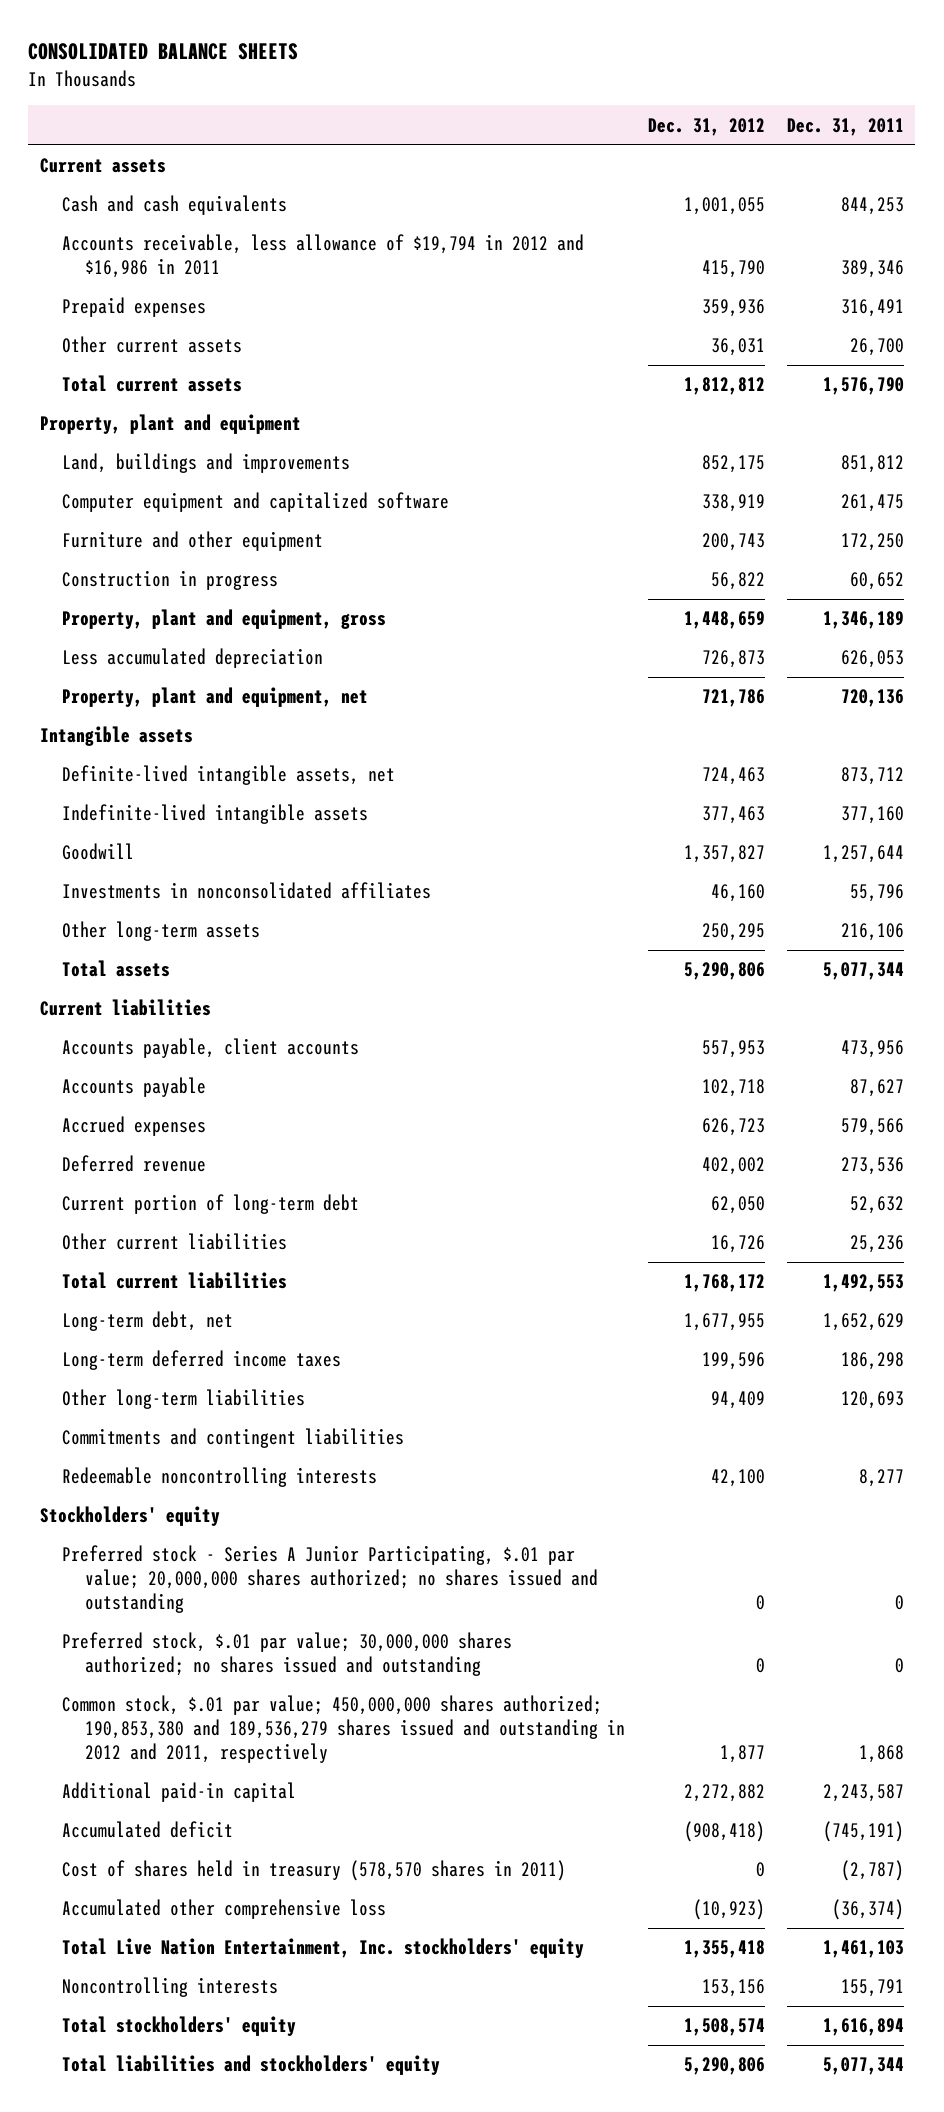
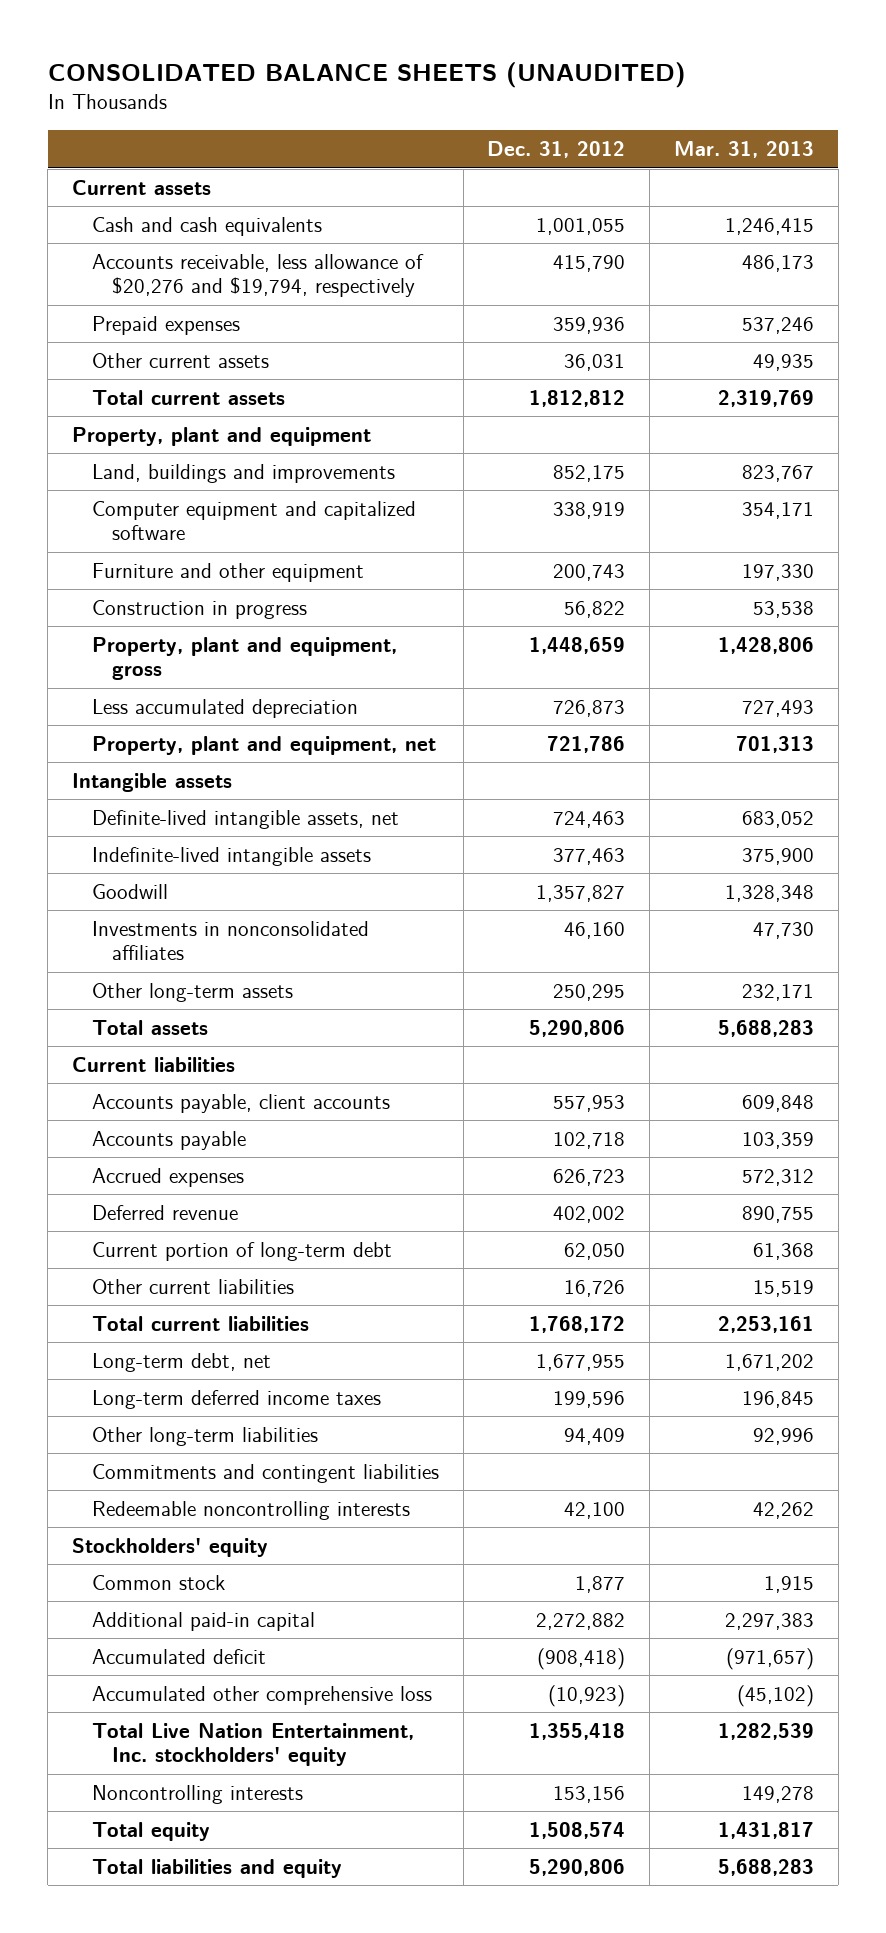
[28,43,299,61] CONSOLIDATED BALANCE SHEETS -> [47,61,686,88] CONSOLIDATED BALANCE SHEETS (UNAUDITED)
[787,117,905,136] Dec. 31, 2011 -> none
none -> [673,141,814,159] Mar. 31, 2013
[62,234,585,279] Accounts receivable, less allowance of $19,794 in 2012 and $16,986 in 2011 -> [91,254,424,298] Accounts receivable, less allowance of $20,276 and $19,794, respectively
[62,1545,599,1614] Preferred stock - Series A Junior Participating, $.01 par value; 20,000,000 shares authorized; no shares issued and outstanding -> none
[62,1632,513,1677] Preferred stock, $.01 par value; 30,000,000 shares authorized; no shares issued and outstanding -> none
[62,1695,626,1764] Common stock, $.01 par value; 450,000,000 shares authorized; 190,853,380 and 189,536,279 shares issued and outstanding in 2012 and 2011, respectively -> [91,1575,225,1591] Common stock
[62,1860,567,1882] Cost of shares held in treasury (578,570 shares in 2011) -> none
[62,2016,297,2037] Total stockholders' equity -> [91,1822,210,1842] Total equity
[62,2055,441,2076] Total liabilities and stockholders' equity -> [91,1859,342,1879] Total liabilities and equity

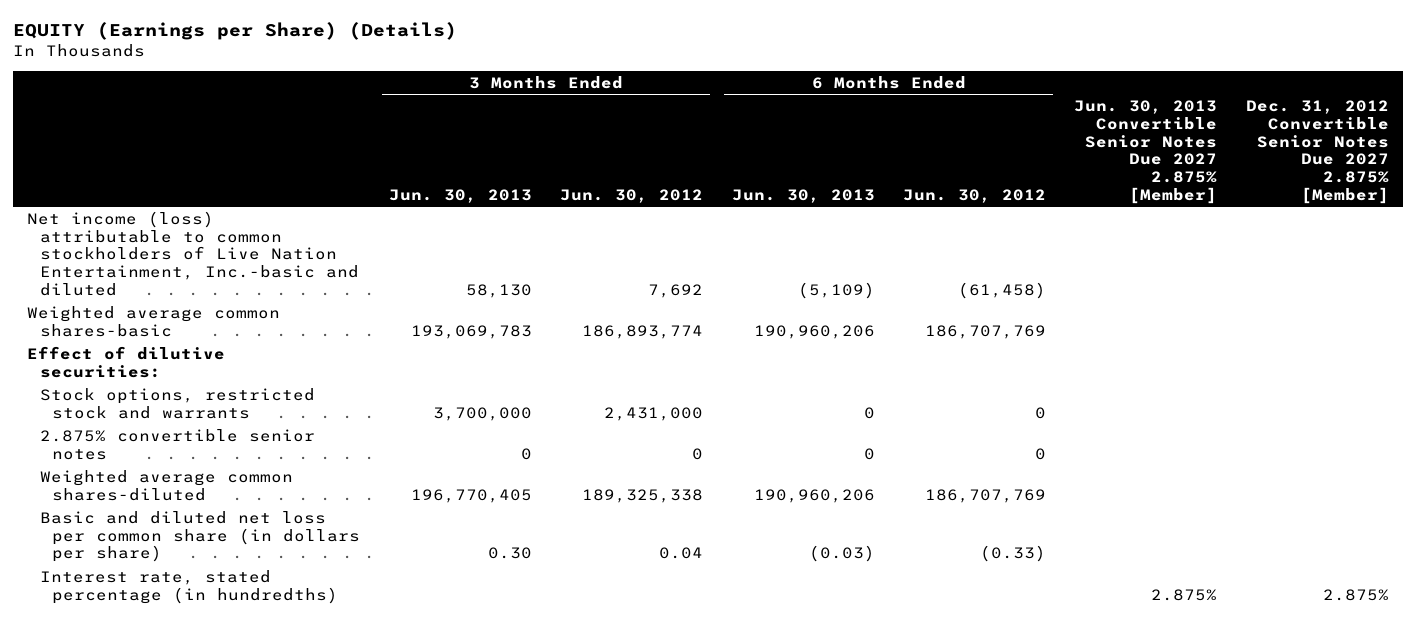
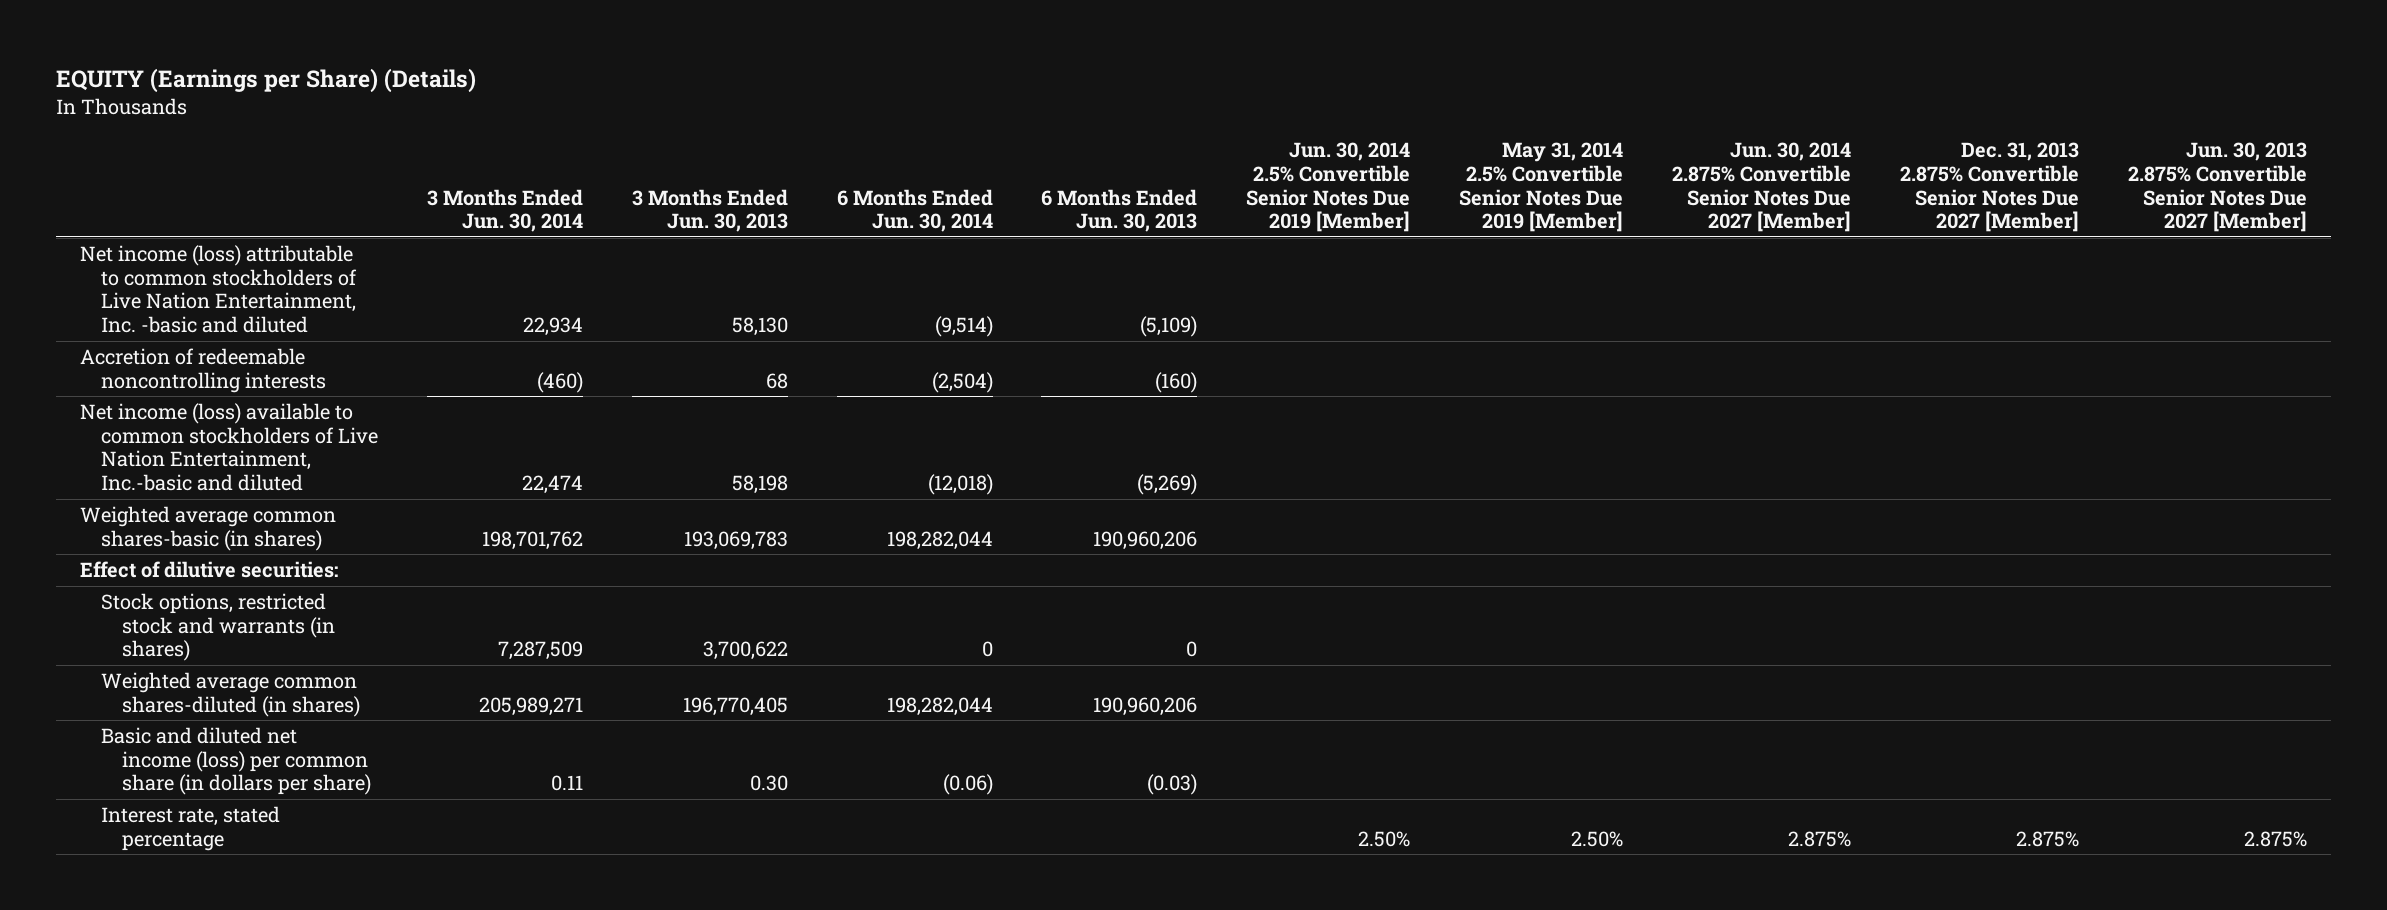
[560,188,704,203] Jun. 30, 2012 -> none
[902,188,1046,203] Jun. 30, 2012 -> none
[1074,100,1218,204] Jun. 30, 2013 Convertible Senior Notes Due 2027 2.875% [Member] -> none
[1245,100,1389,204] Dec. 31, 2012 Convertible Senior Notes Due 2027 2.875% [Member] -> none
none -> [426,188,583,233] 3 Months Ended Jun. 30, 2014
none -> [836,188,993,233] 6 Months Ended Jun. 30, 2014
none -> [1246,142,1411,233] Jun. 30, 2014 2.5% Convertible Senior Notes Due 2019 [Member]
none -> [1459,142,1624,233] May 31, 2014 2.5% Convertible Senior Notes Due 2019 [Member]
none -> [1672,142,1852,233] Jun. 30, 2014 2.875% Convertible Senior Notes Due 2027 [Member]
none -> [1900,142,2080,233] Dec. 31, 2013 2.875% Convertible Senior Notes Due 2027 [Member]
none -> [2127,142,2307,233] Jun. 30, 2013 2.875% Convertible Senior Notes Due 2027 [Member]
[26,210,359,296] Net income (loss) attributable to common stockholders of Live Nation Entertainment, Inc.-basic and diluted -> [79,245,357,334] Net income (loss) attributable to common stockholders of Live Nation Entertainment, Inc. -basic and diluted
none -> [79,348,326,393] Accretion of redeemable noncontrolling interests
none -> [79,403,378,492] Net income (loss) available to common stockholders of Live Nation Entertainment, Inc.-basic and diluted
[26,305,280,337] Weighted average common shares-basic -> [79,506,336,551] Weighted average common shares-basic (in shares)
[39,428,315,460] 2.875% convertible senior notes -> none
[39,387,315,419] Stock options, restricted stock and warrants -> [100,593,335,662] Stock options, restricted stock and warrants (in shares)
[432,406,532,421] 3,700,000 -> [702,641,788,661] 3,700,622
[39,469,293,501] Weighted average common shares-diluted -> [100,672,360,717] Weighted average common shares-diluted (in shares)
[39,510,361,563] Basic and diluted net loss per common share (in dollars per share) -> [100,727,371,796] Basic and diluted net income (loss) per common share (in dollars per share)
[39,569,339,604] Interest rate, stated percentage (in hundredths) -> [100,806,280,851] Interest rate, stated percentage

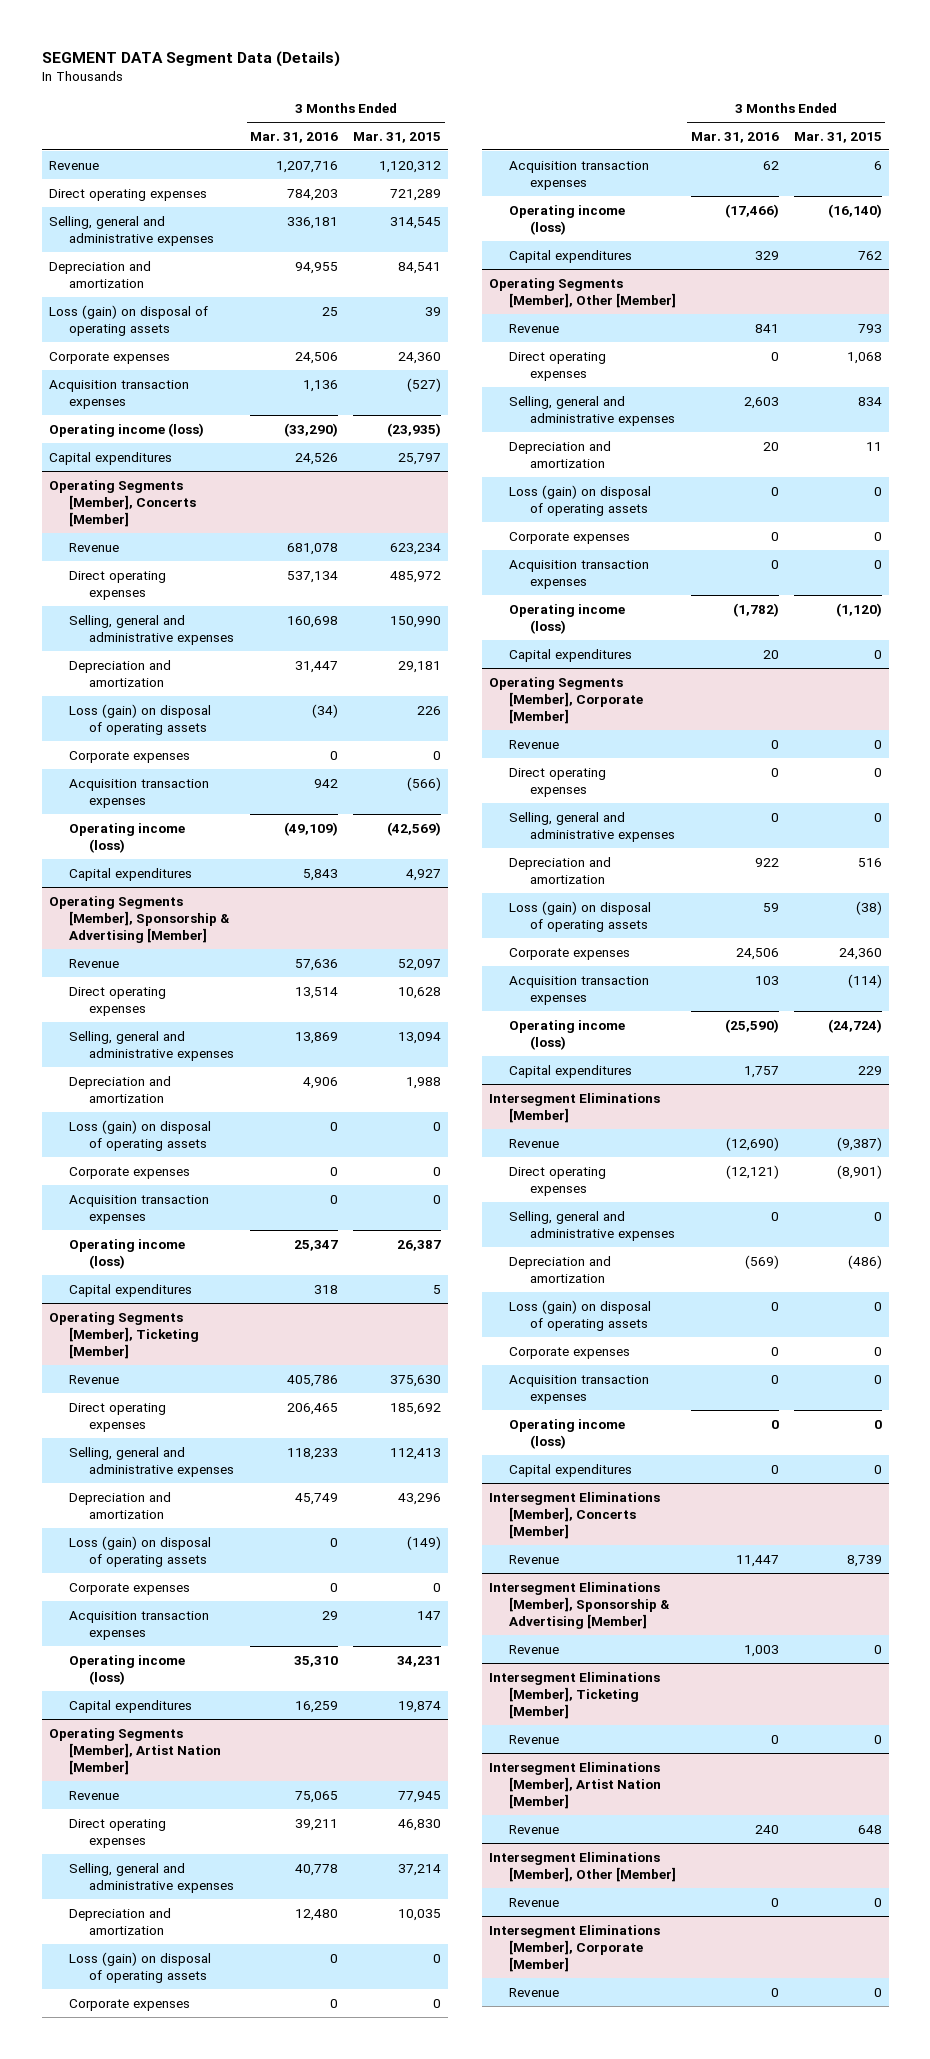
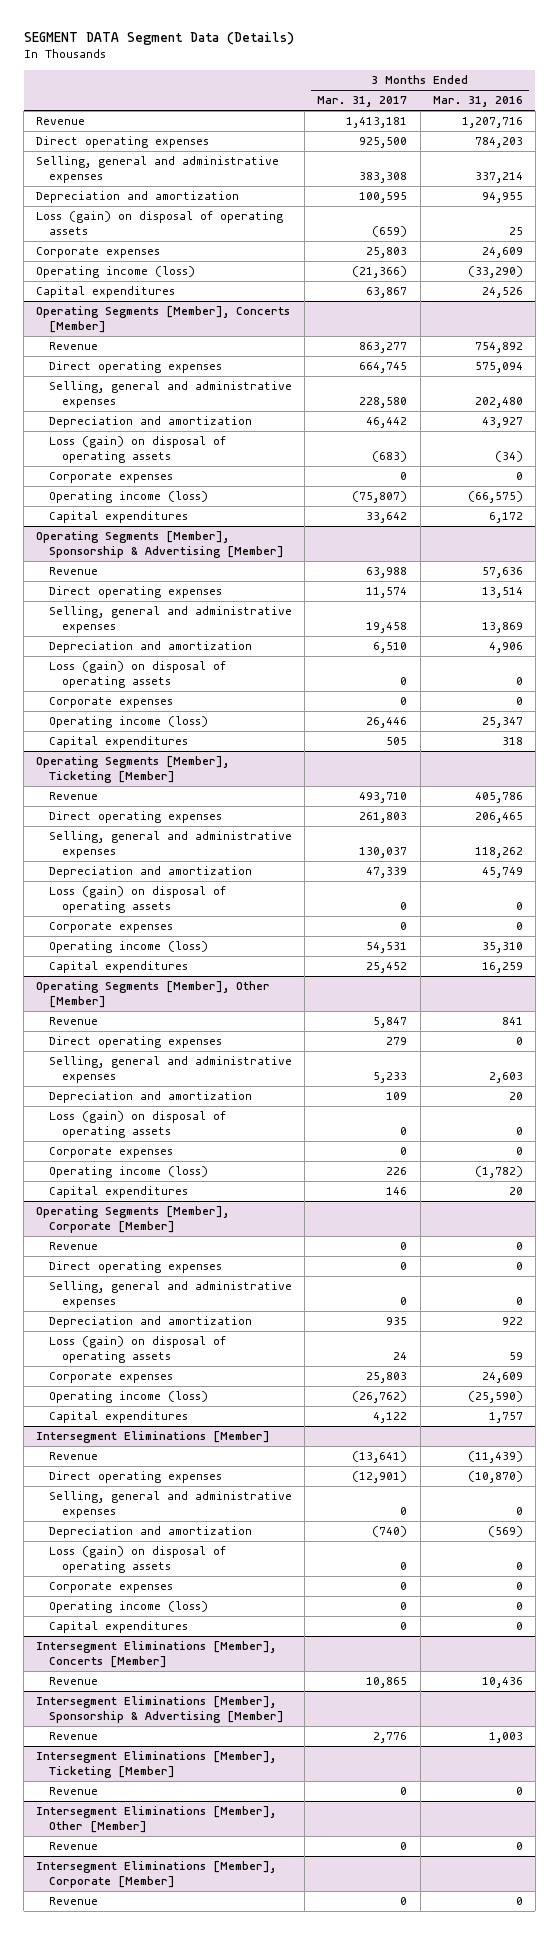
[353,131,442,143] Mar. 31, 2015 -> none
none -> [317,96,408,108] Mar. 31, 2017
[287,216,339,229] 336,181 -> [474,172,523,184] 337,214
[48,379,189,410] Acquisition transaction expenses -> none
[295,351,339,364] 24,506 -> [481,247,523,259] 24,609
[287,542,339,555] 681,078 -> [474,342,523,354] 754,892
[287,570,339,583] 537,134 -> [474,362,523,374] 575,094
[287,615,339,628] 160,698 -> [474,397,523,409] 202,480
[295,660,339,673] 31,447 -> [481,417,523,429] 43,927
[68,778,209,809] Acquisition transaction expenses -> none
[284,821,339,836] (49,109) -> [467,491,523,504] (66,575)
[303,868,339,881] 5,843 -> [488,512,523,524] 6,172
[68,1194,209,1225] Acquisition transaction expenses -> none
[287,1447,339,1460] 118,233 -> [474,847,523,859] 118,262
[68,1610,209,1641] Acquisition transaction expenses -> none
[48,1727,221,1776] Operating Segments [Member], Artist Nation [Member] -> none
[68,1790,119,1800] Revenue -> none
[68,1818,166,1849] Direct operating expenses -> none
[68,1862,234,1894] Selling, general and administrative expenses -> none
[68,1907,171,1936] Depreciation and amortization -> none
[68,1951,211,1984] Loss (gain) on disposal of operating assets -> none
[68,1998,190,2011] Corporate expenses -> none
[509,160,650,191] Acquisition transaction expenses -> none
[509,204,626,236] Operating income (loss) -> none
[509,249,633,263] Capital expenditures -> none
[509,559,650,590] Acquisition transaction expenses -> none
[509,975,650,1006] Acquisition transaction expenses -> none
[736,947,780,960] 24,506 -> [481,1372,523,1384] 24,609
[726,1136,780,1151] (12,690) -> [467,1451,523,1464] (11,439)
[726,1164,780,1179] (12,121) -> [467,1471,523,1484] (10,870)
[509,1374,650,1405] Acquisition transaction expenses -> none
[736,1554,780,1567] 11,447 -> [481,1677,523,1689] 10,436
[489,1761,662,1810] Intersegment Eliminations [Member], Artist Nation [Member] -> none
[509,1824,560,1834] Revenue -> none

